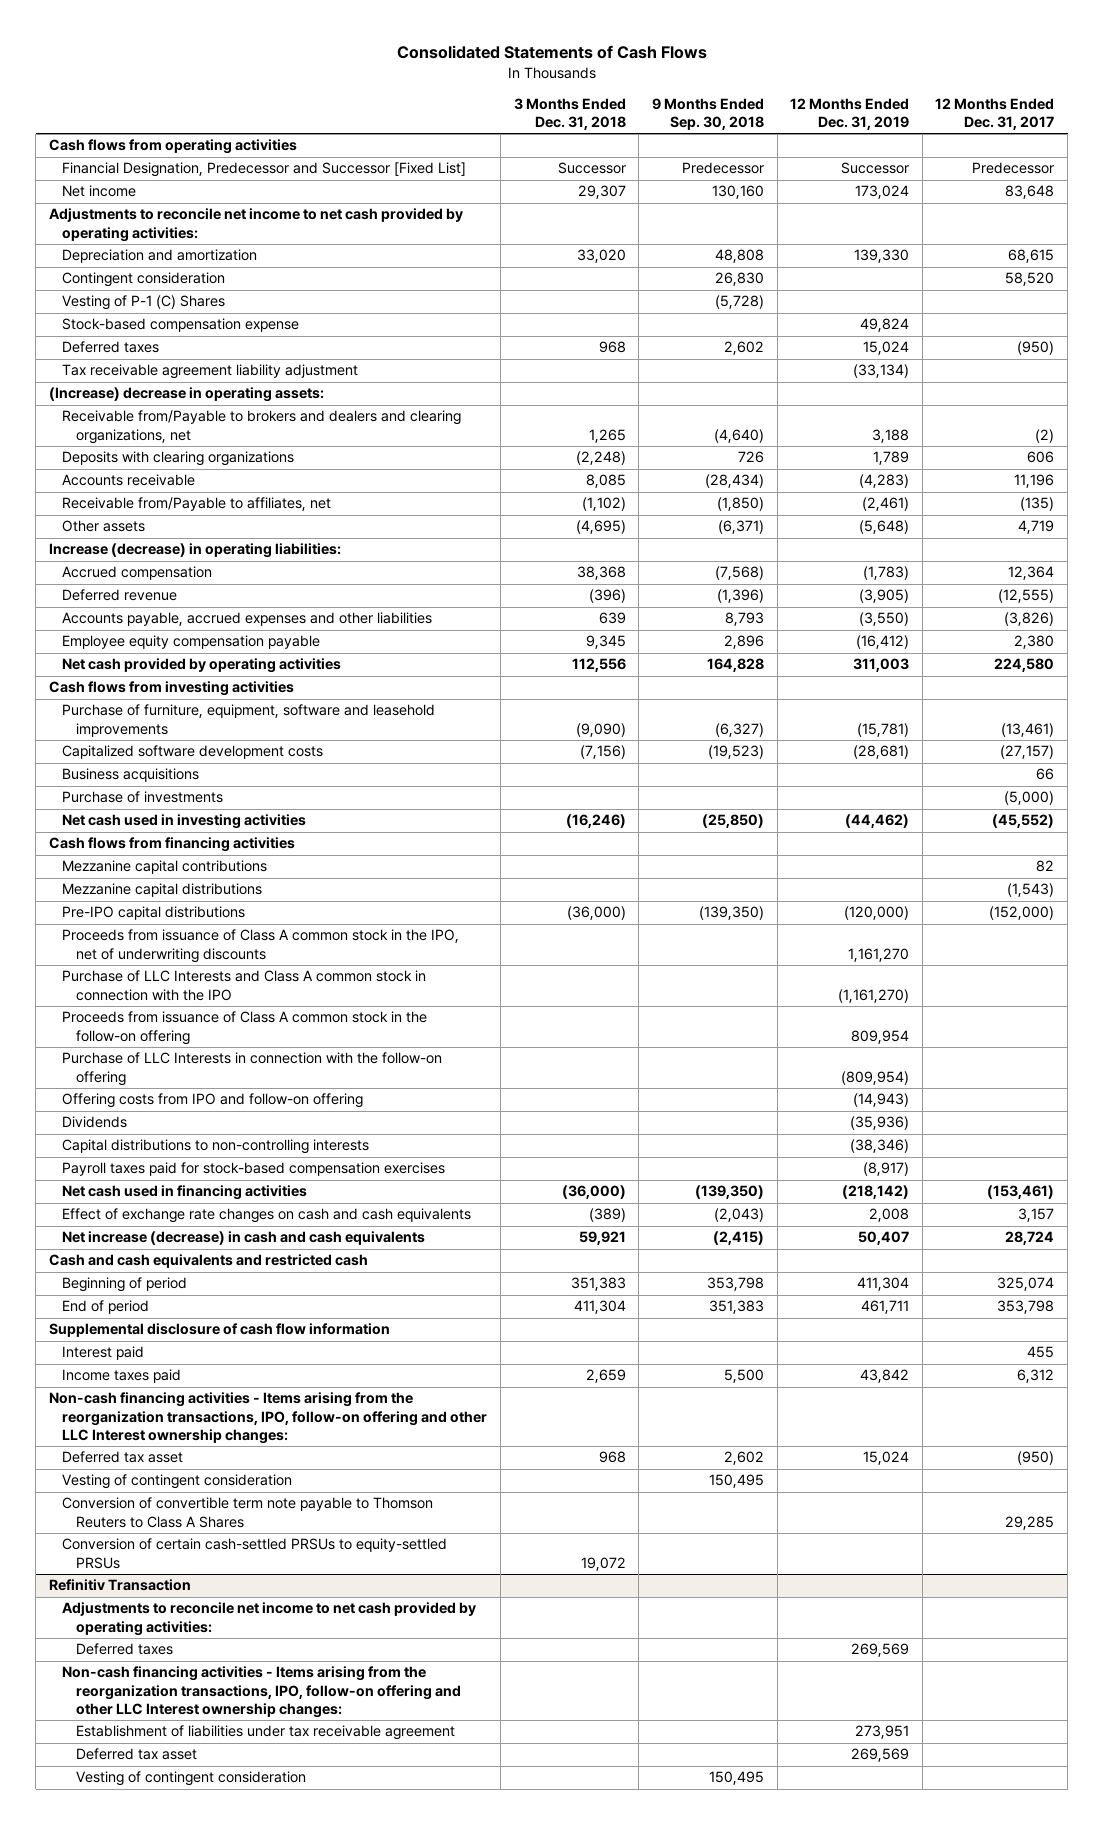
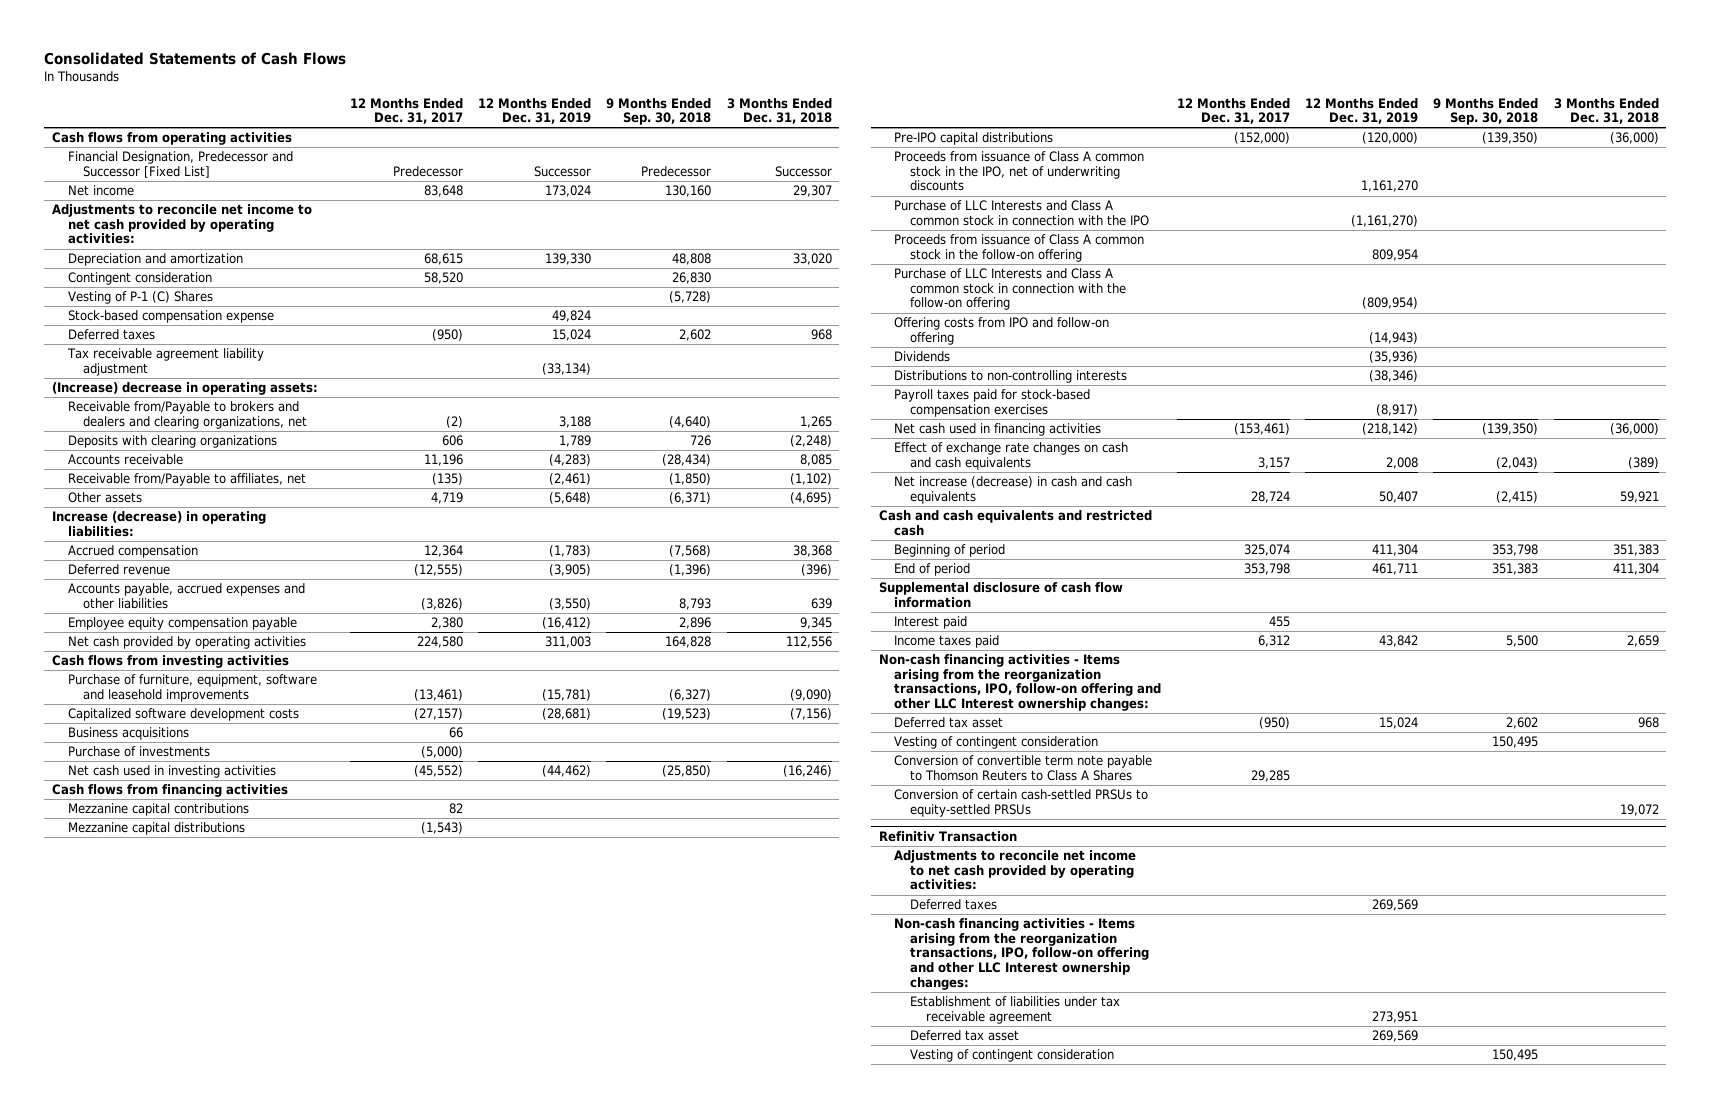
[62,1052,443,1086] Purchase of LLC Interests in connection with the follow-on offering -> [894,268,1127,311] Purchase of LLC Interests and Class A common stock in connection with the follow-on offering
[62,1139,370,1155] Capital distributions to non-controlling interests -> [894,370,1128,384] Distributions to non-controlling interests

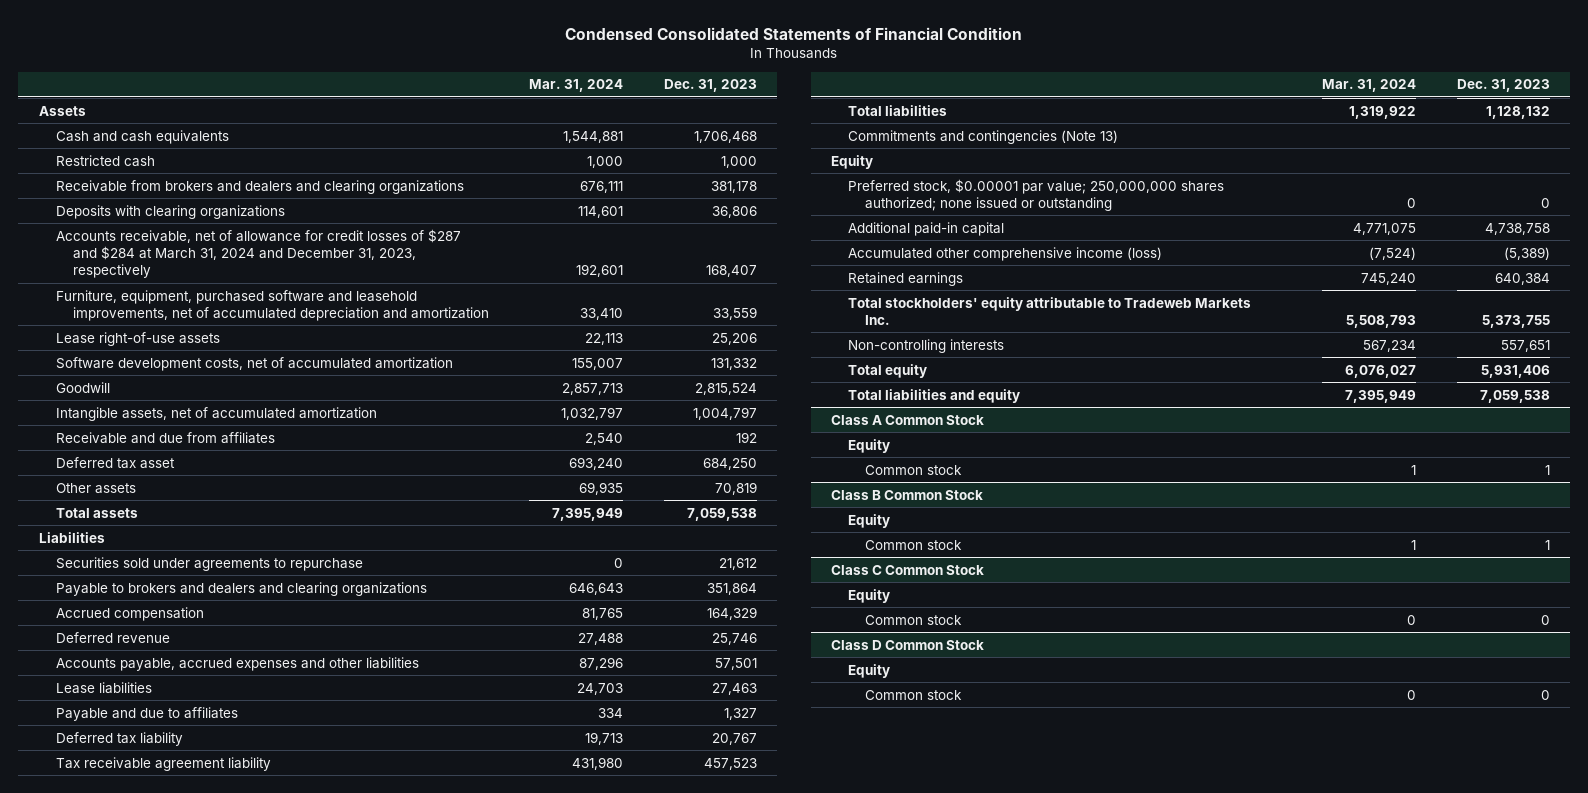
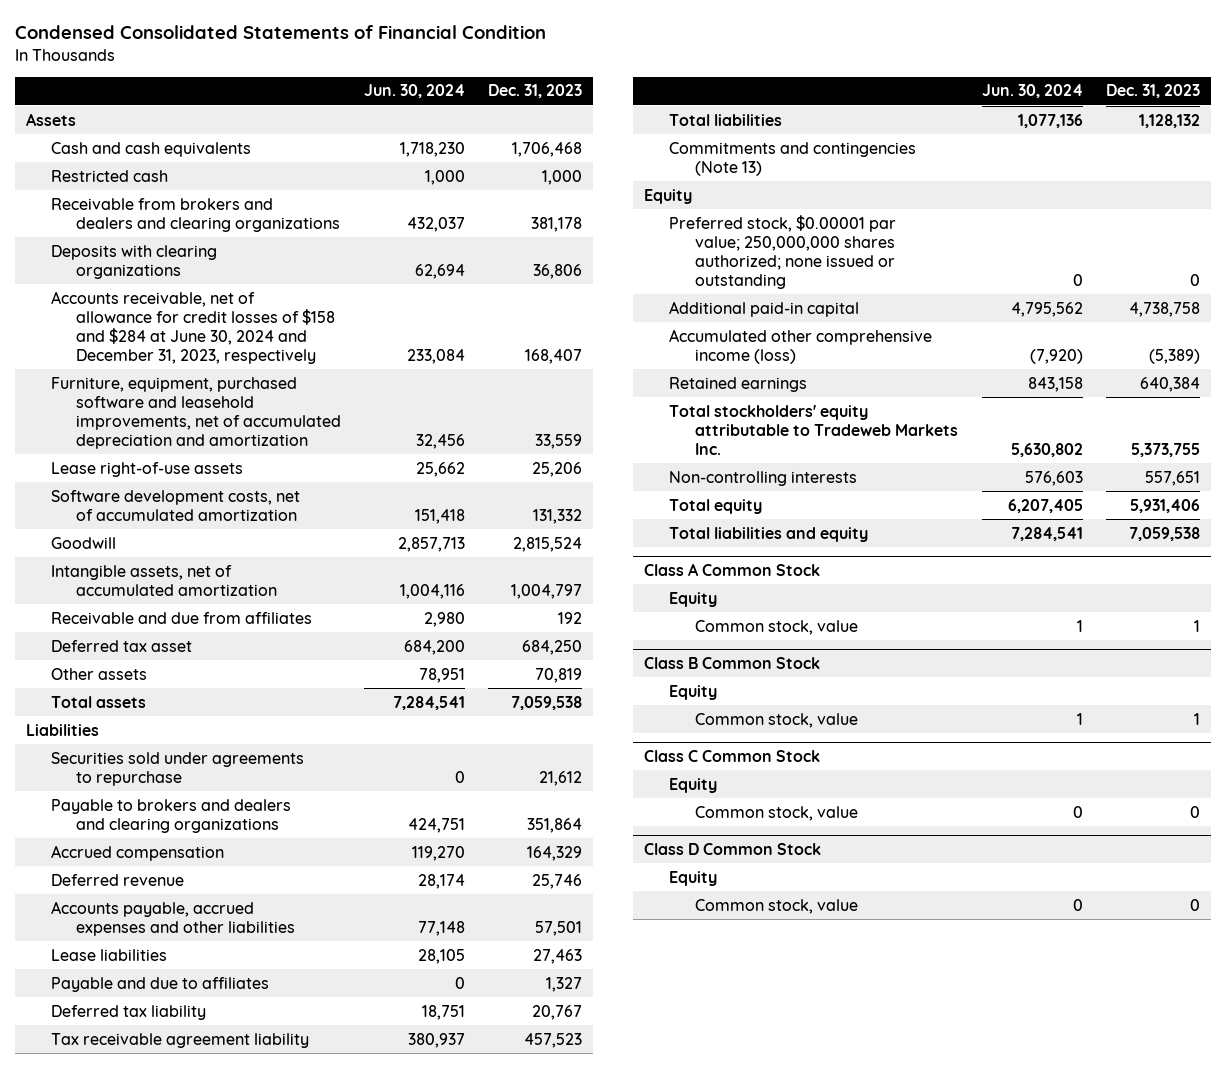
[529,79,624,93] Mar. 31, 2024 -> none
none -> [363,84,465,99] Jun. 30, 2024
[55,228,461,279] Accounts receivable, net of allowance for credit losses of $287 and $284 at March 31, 2024 and December 31, 2023, respectively -> [51,290,336,365] Accounts receivable, net of allowance for credit losses of $158 and $284 at June 30, 2024 and December 31, 2023, respectively
[865,464,963,475] Common stock -> [694,619,858,635] Common stock, value
[865,539,963,550] Common stock -> [694,712,858,728] Common stock, value
[865,614,963,625] Common stock -> [694,805,858,821] Common stock, value
[865,689,963,700] Common stock -> [694,898,858,914] Common stock, value

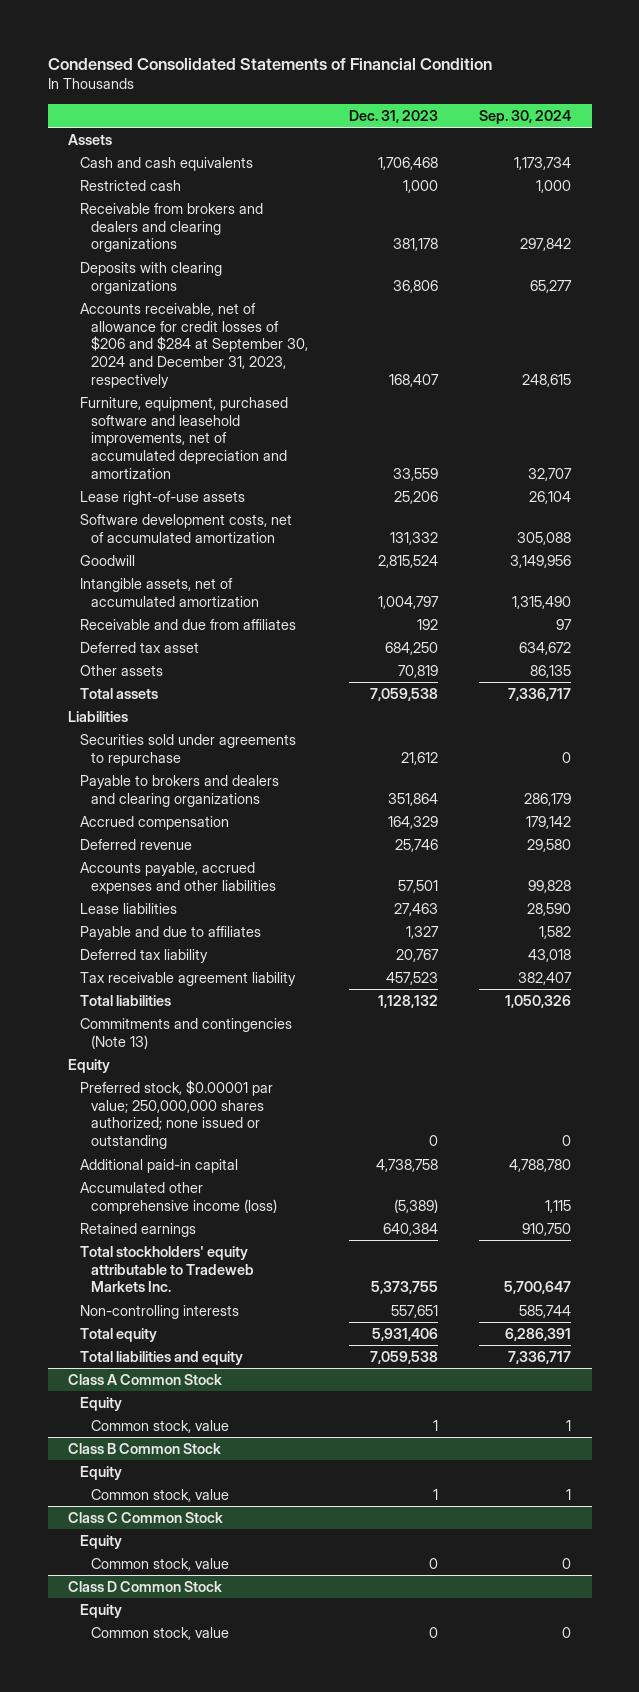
[363,84,465,99] Jun. 30, 2024 -> none
none -> [479,109,572,124] Sep. 30, 2024
[51,290,336,365] Accounts receivable, net of allowance for credit losses of $158 and $284 at June 30, 2024 and December 31, 2023, respectively -> [79,302,309,389] Accounts receivable, net of allowance for credit losses of $206 and $284 at September 30, 2024 and December 31, 2023, respectively

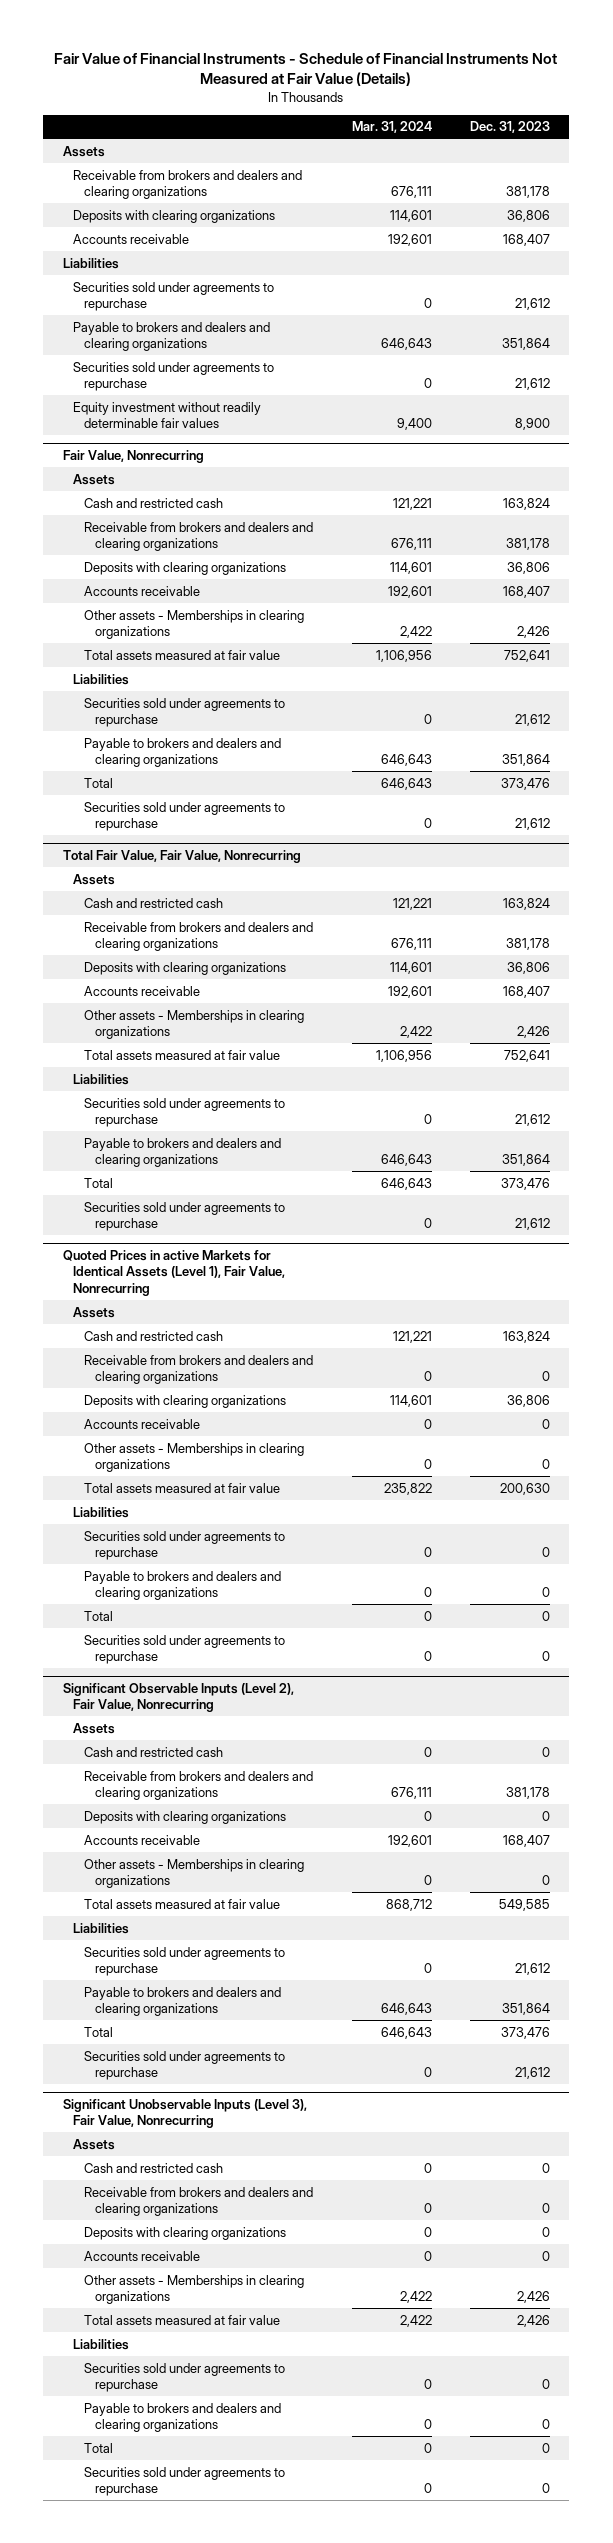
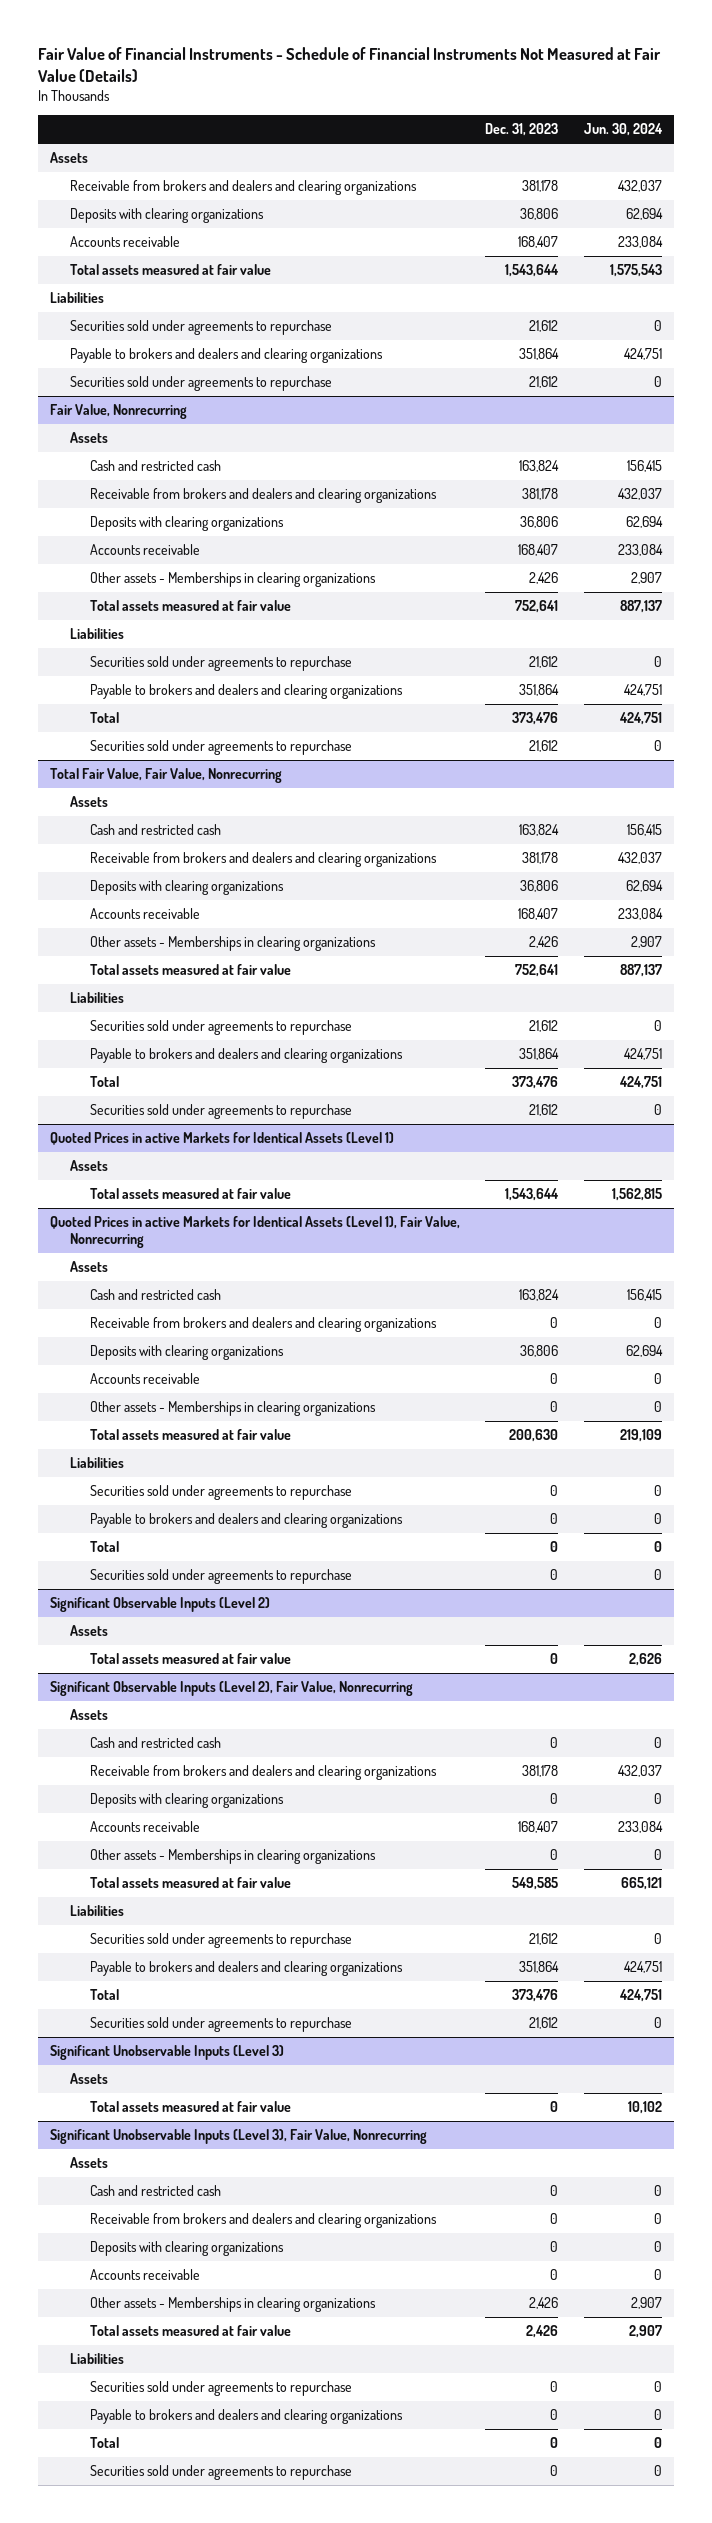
[351,121,432,134] Mar. 31, 2024 -> none
none -> [583,123,663,137] Jun. 30, 2024
none -> [70,264,272,276] Total assets measured at fair value
[73,401,262,429] Equity investment without readily determinable fair values -> none
none -> [50,1132,395,1146] Quoted Prices in active Markets for Identical Assets (Level 1)
none -> [70,1160,109,1172] Assets
none -> [90,1188,292,1200] Total assets measured at fair value
none -> [50,1597,271,1613] Significant Observable Inputs (Level 2)
none -> [70,1625,109,1637] Assets
none -> [90,1653,292,1665] Total assets measured at fair value
none -> [50,2045,285,2061] Significant Unobservable Inputs (Level 3)
none -> [70,2073,109,2085] Assets
none -> [90,2101,292,2113] Total assets measured at fair value

